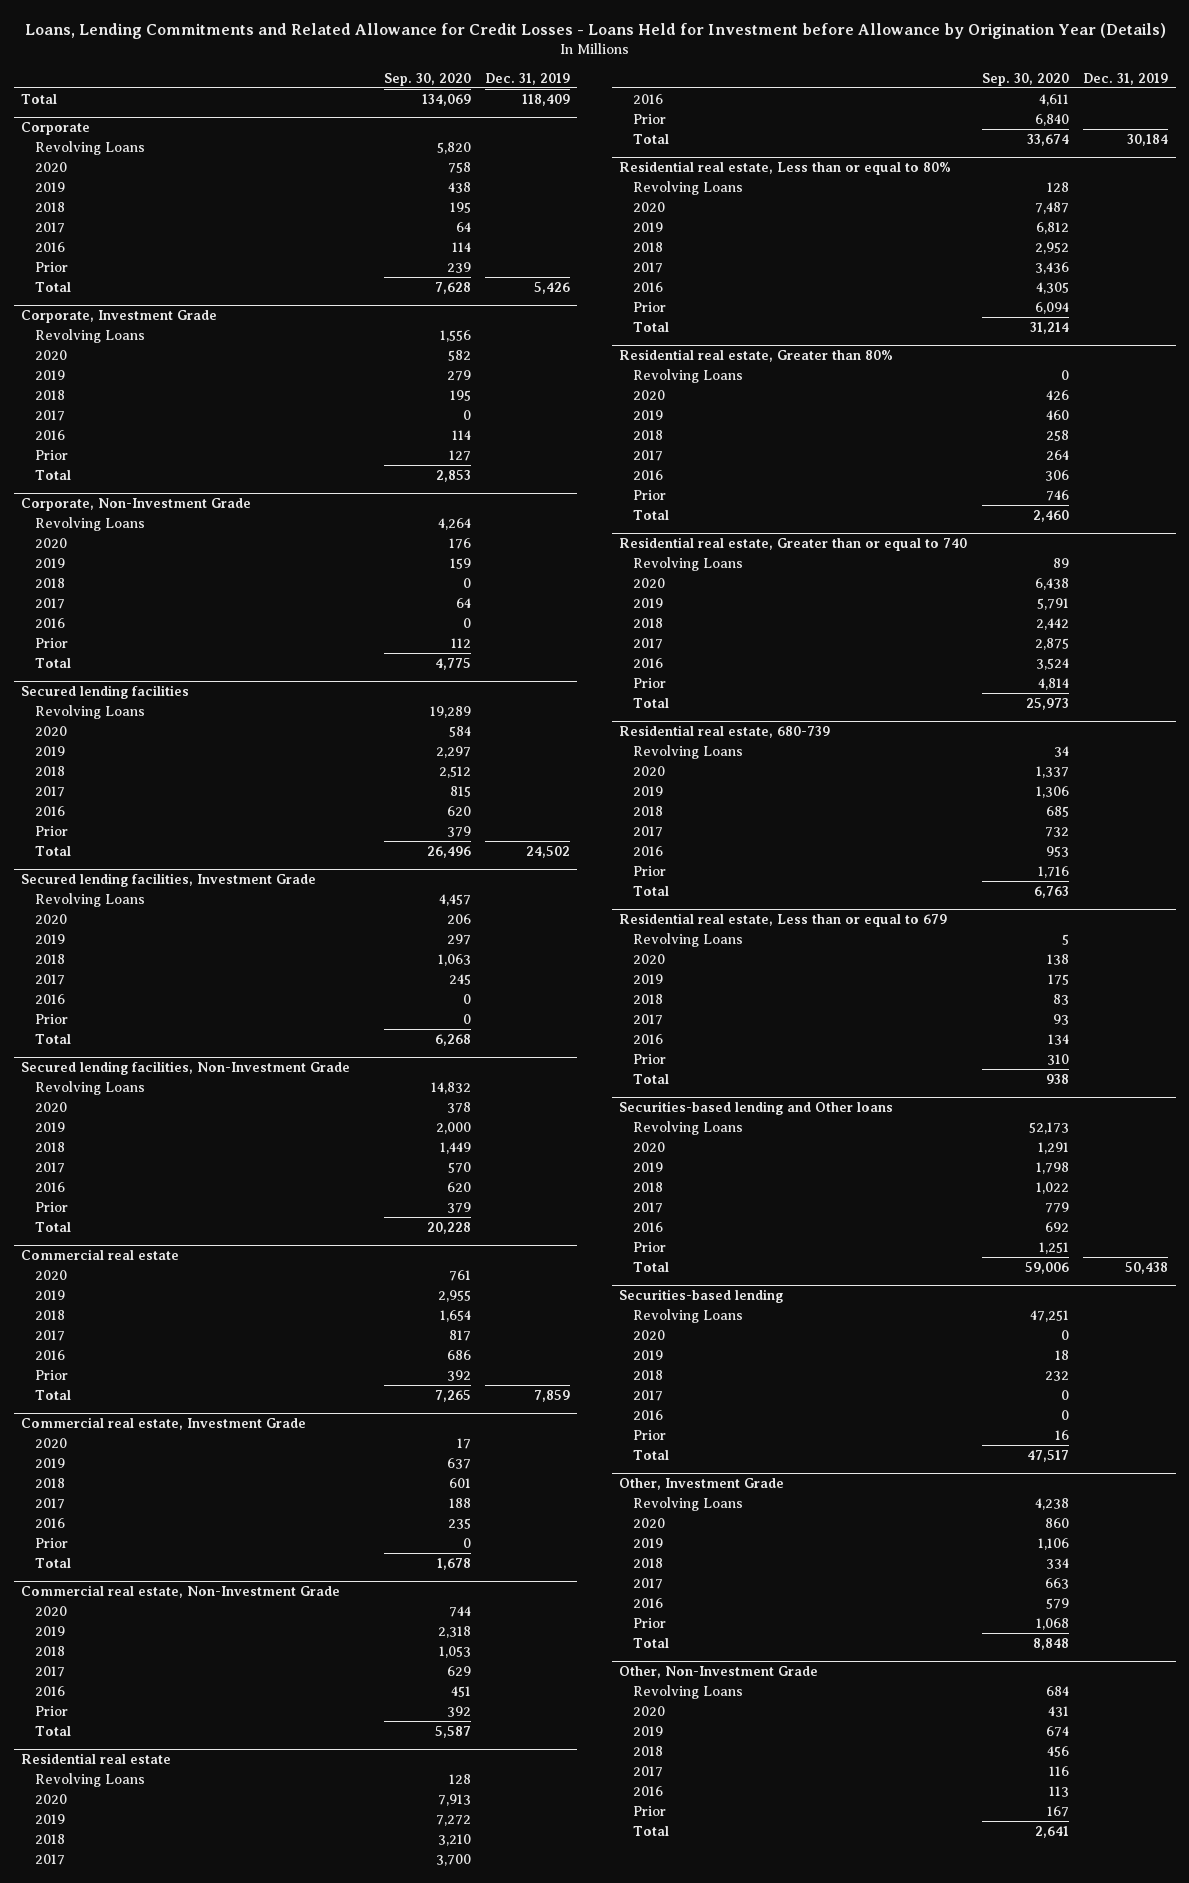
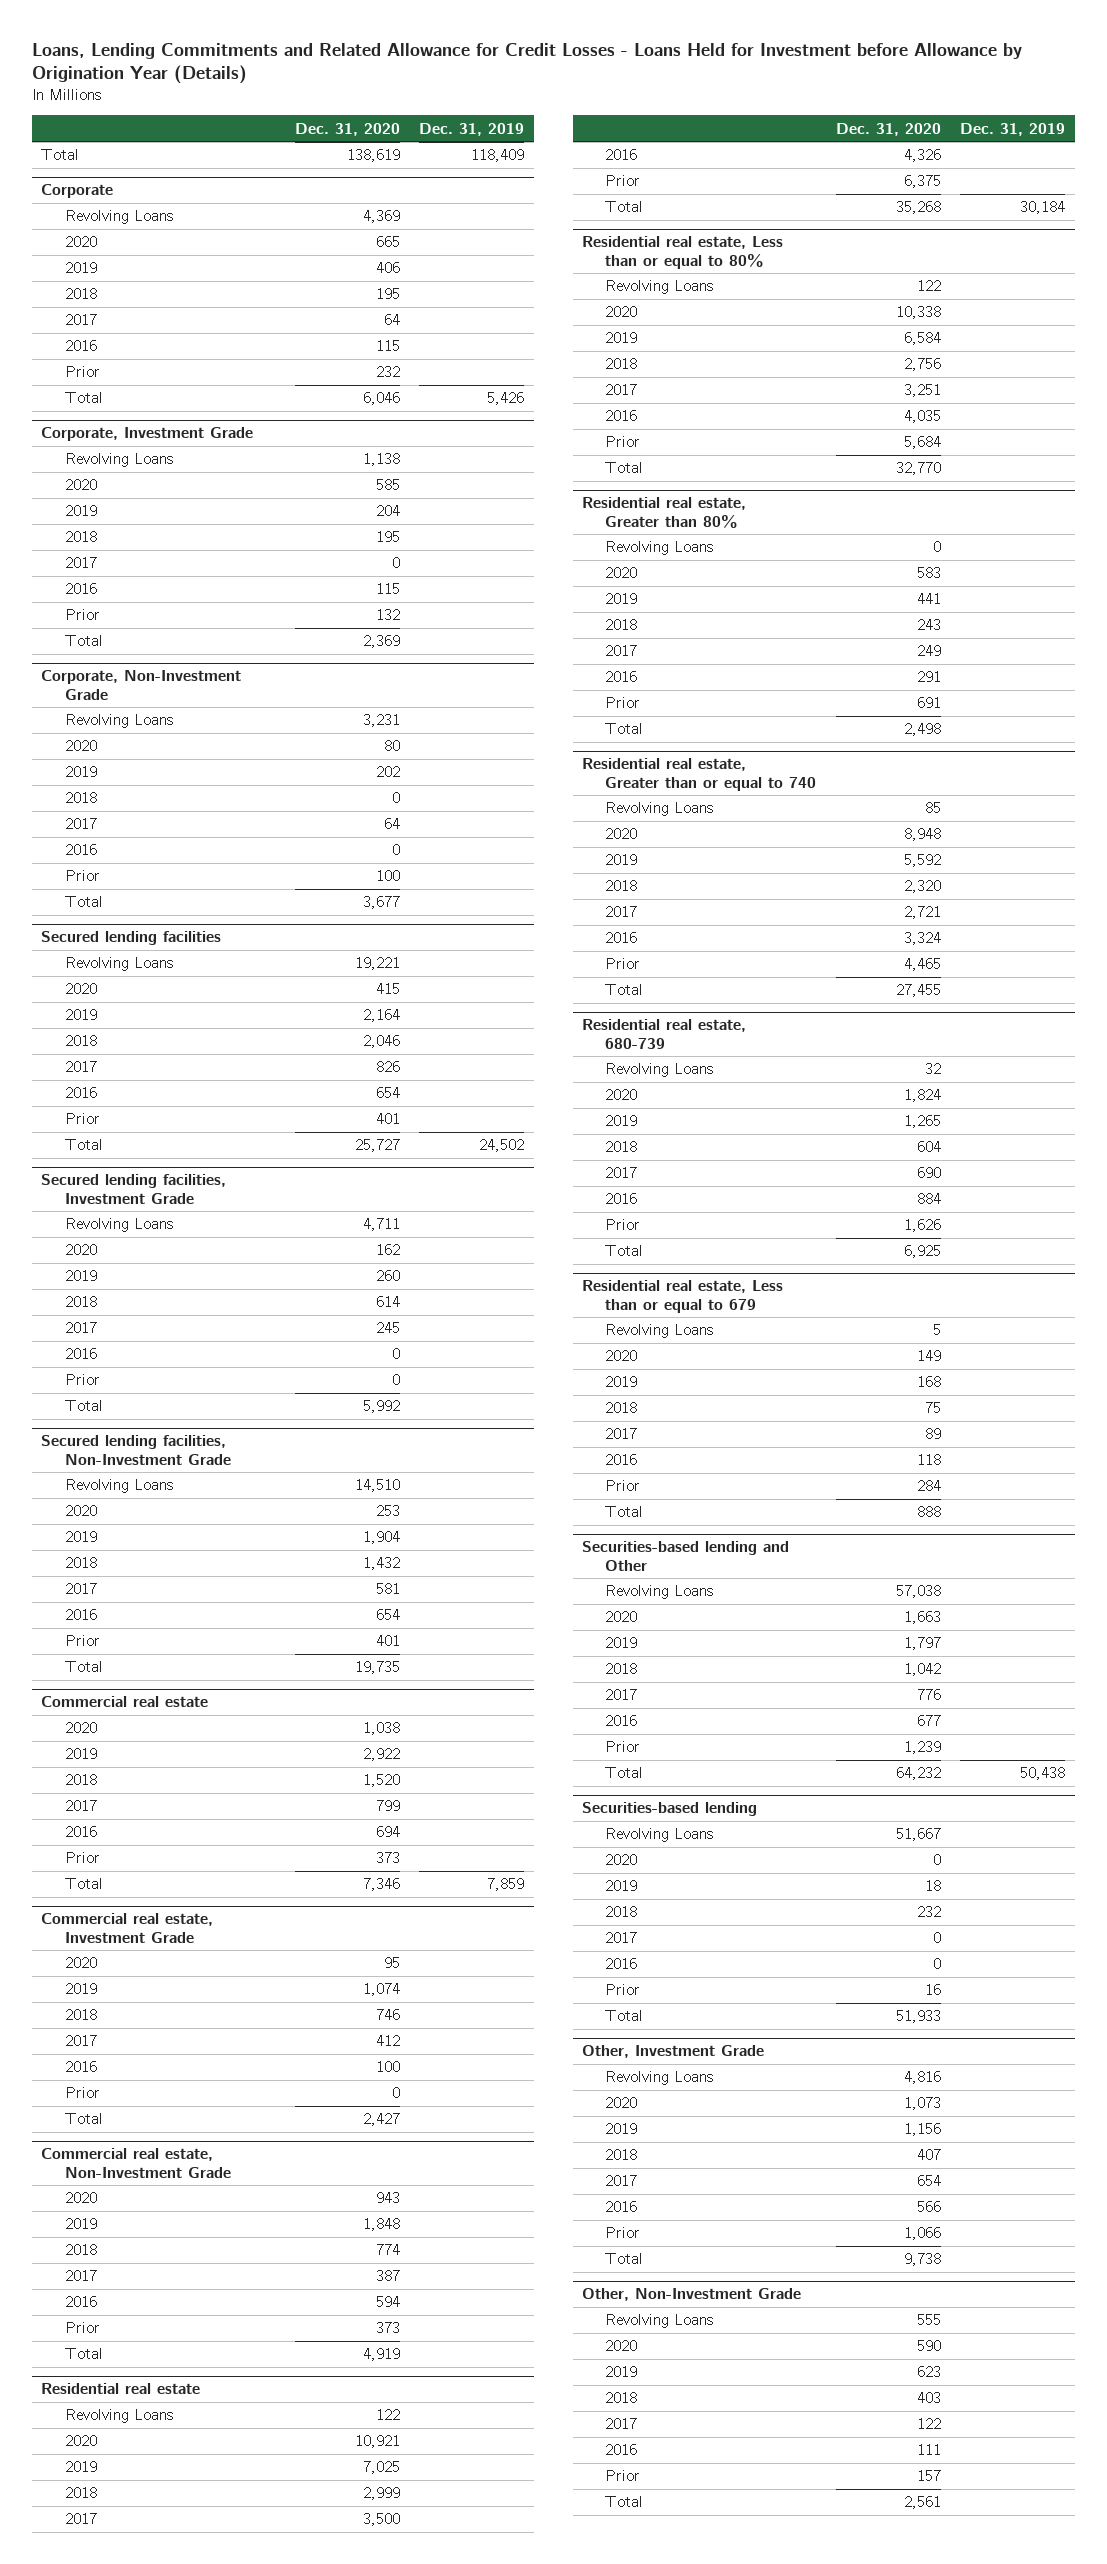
[383,72,471,86] Sep. 30, 2020 -> none
none -> [295,122,401,136] Dec. 31, 2020
[619,1100,894,1115] Securities-based lending and Other loans -> [582,1541,790,1571] Securities-based lending and Other

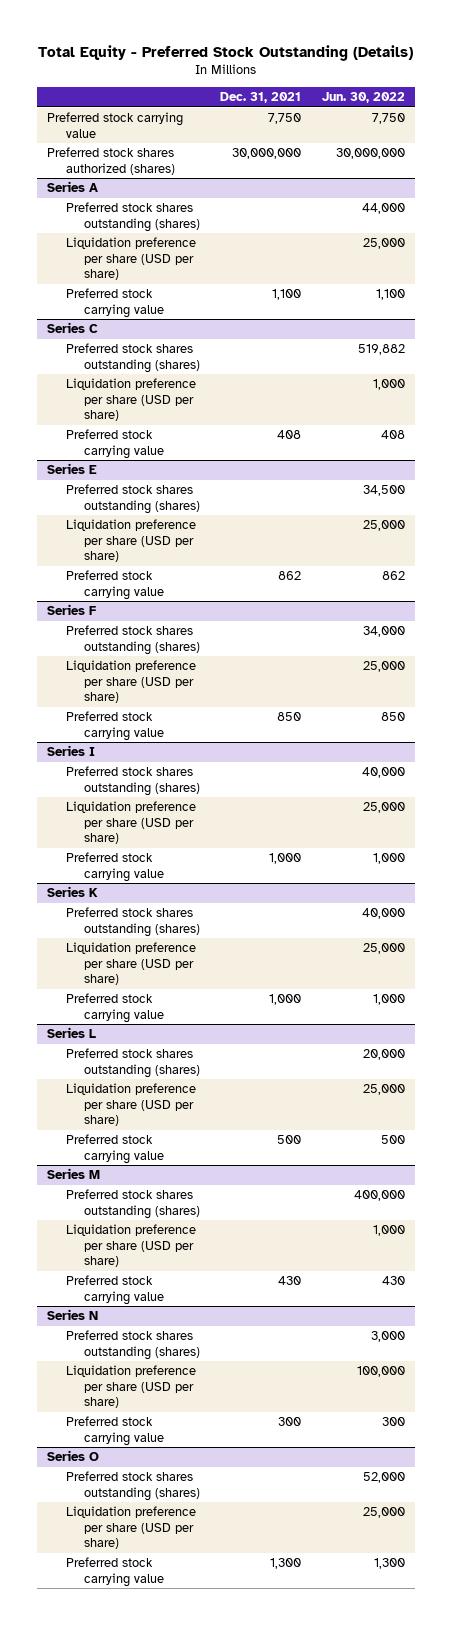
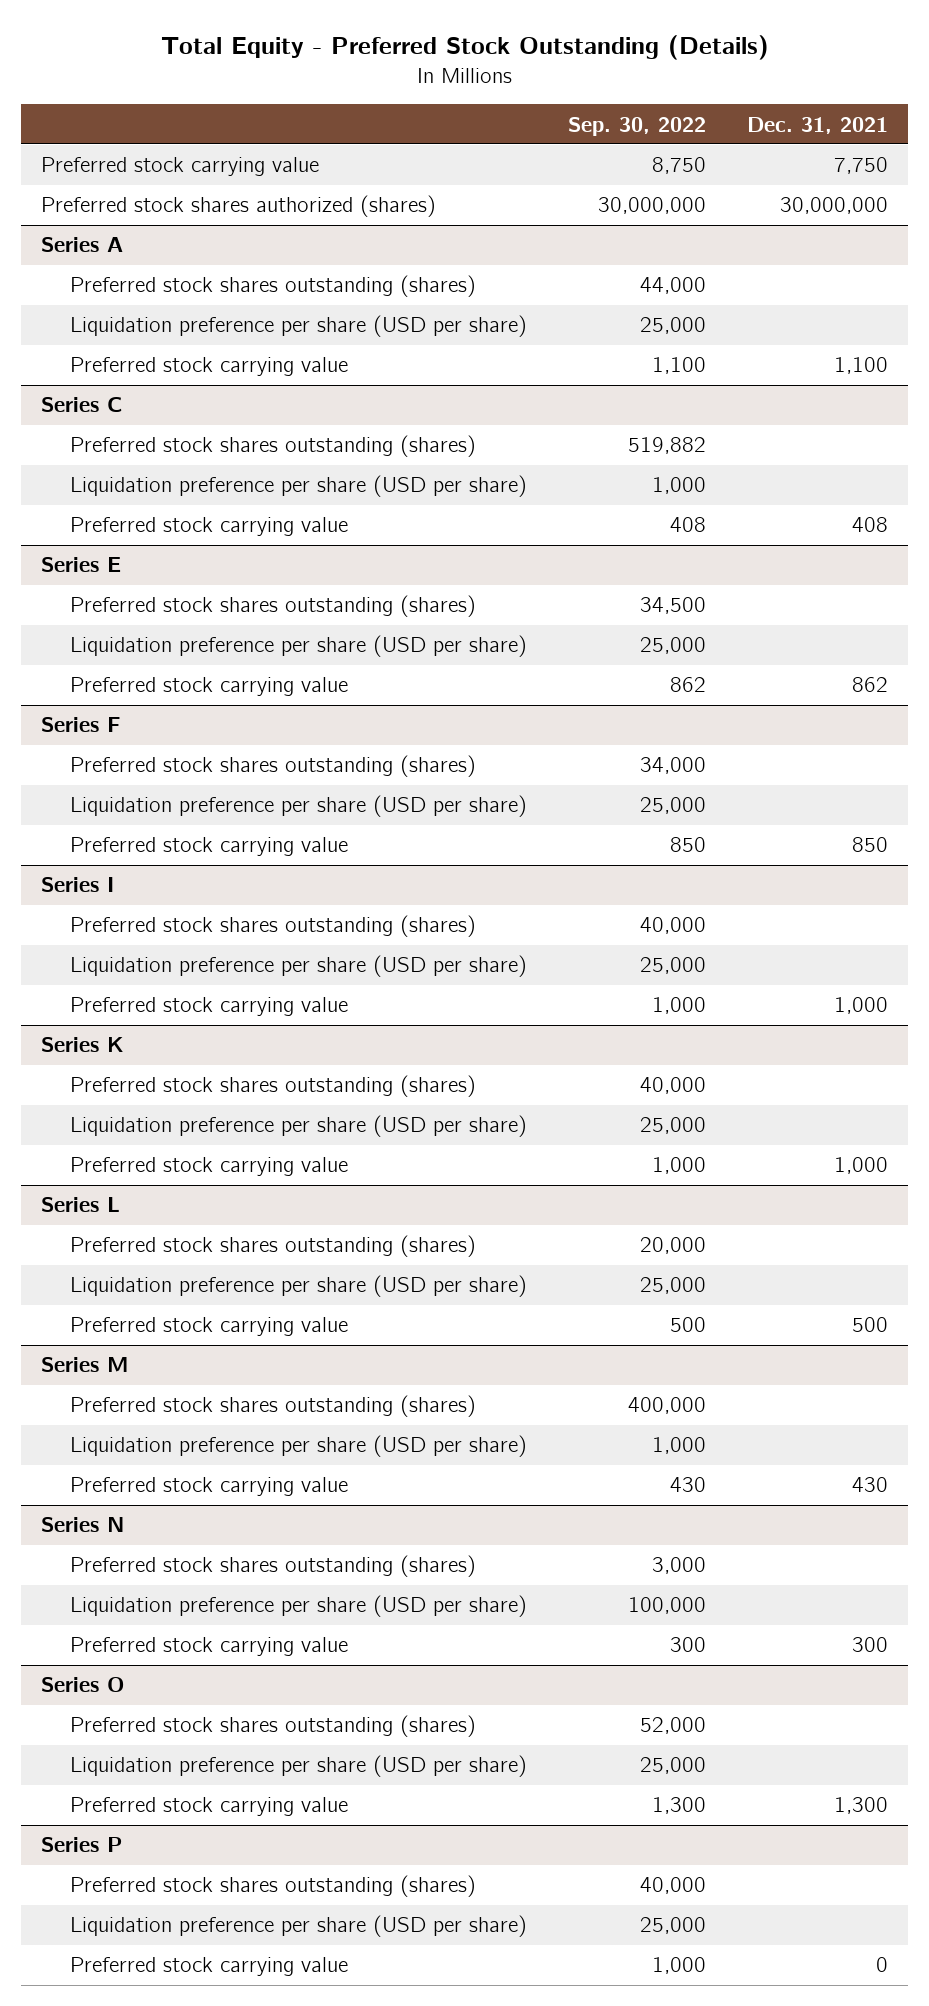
[321,92,405,104] Jun. 30, 2022 -> none
none -> [567,116,706,136] Sep. 30, 2022
none -> [41,1837,123,1853] Series P
none -> [69,1875,476,1898] Preferred stock shares outstanding (shares)
none -> [69,1915,527,1938] Liquidation preference per share (USD per share)
none -> [69,1957,348,1977] Preferred stock carrying value

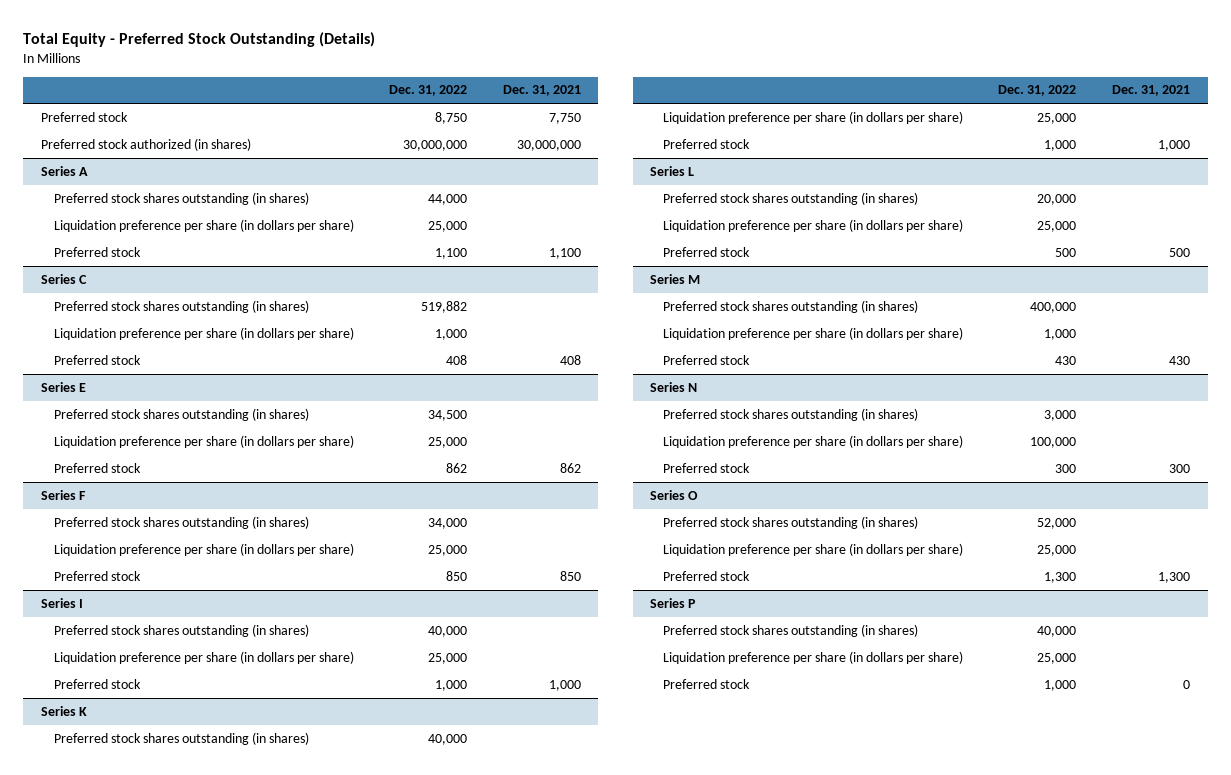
[567,116,706,136] Sep. 30, 2022 -> none
none -> [389,85,468,97] Dec. 31, 2022
[41,157,320,177] Preferred stock carrying value -> [41,111,129,122] Preferred stock
[41,195,437,218] Preferred stock shares authorized (shares) -> [41,137,252,151] Preferred stock authorized (in shares)
[69,275,476,298] Preferred stock shares outstanding (shares) -> [53,191,309,205] Preferred stock shares outstanding (in shares)
[69,315,527,338] Liquidation preference per share (USD per share) -> [53,218,354,232] Liquidation preference per share (in dollars per share)
[69,357,348,377] Preferred stock carrying value -> [53,246,141,257] Preferred stock
[69,435,476,458] Preferred stock shares outstanding (shares) -> [53,299,309,313] Preferred stock shares outstanding (in shares)
[69,475,527,498] Liquidation preference per share (USD per share) -> [53,326,354,340] Liquidation preference per share (in dollars per share)
[69,517,348,537] Preferred stock carrying value -> [53,354,141,365] Preferred stock
[69,595,476,618] Preferred stock shares outstanding (shares) -> [53,407,309,421] Preferred stock shares outstanding (in shares)
[69,635,527,658] Liquidation preference per share (USD per share) -> [53,434,354,448] Liquidation preference per share (in dollars per share)
[69,677,348,697] Preferred stock carrying value -> [53,462,141,473] Preferred stock
[69,755,476,778] Preferred stock shares outstanding (shares) -> [53,515,309,529] Preferred stock shares outstanding (in shares)
[69,795,527,818] Liquidation preference per share (USD per share) -> [53,542,354,556] Liquidation preference per share (in dollars per share)
[69,837,348,857] Preferred stock carrying value -> [53,570,141,581] Preferred stock
[69,915,476,938] Preferred stock shares outstanding (shares) -> [53,623,309,637] Preferred stock shares outstanding (in shares)
[69,955,527,978] Liquidation preference per share (USD per share) -> [53,650,354,664] Liquidation preference per share (in dollars per share)
[69,997,348,1017] Preferred stock carrying value -> [53,678,141,689] Preferred stock
[69,1075,476,1098] Preferred stock shares outstanding (shares) -> [53,731,309,745] Preferred stock shares outstanding (in shares)
[69,1115,527,1138] Liquidation preference per share (USD per share) -> [662,110,963,124] Liquidation preference per share (in dollars per share)
[69,1157,348,1177] Preferred stock carrying value -> [662,138,750,149] Preferred stock
[69,1235,476,1258] Preferred stock shares outstanding (shares) -> [662,191,918,205] Preferred stock shares outstanding (in shares)
[69,1275,527,1298] Liquidation preference per share (USD per share) -> [662,218,963,232] Liquidation preference per share (in dollars per share)
[69,1317,348,1337] Preferred stock carrying value -> [662,246,750,257] Preferred stock
[69,1395,476,1418] Preferred stock shares outstanding (shares) -> [662,299,918,313] Preferred stock shares outstanding (in shares)
[69,1435,527,1458] Liquidation preference per share (USD per share) -> [662,326,963,340] Liquidation preference per share (in dollars per share)
[69,1477,348,1497] Preferred stock carrying value -> [662,354,750,365] Preferred stock
[69,1555,476,1578] Preferred stock shares outstanding (shares) -> [662,407,918,421] Preferred stock shares outstanding (in shares)
[69,1595,527,1618] Liquidation preference per share (USD per share) -> [662,434,963,448] Liquidation preference per share (in dollars per share)
[69,1637,348,1657] Preferred stock carrying value -> [662,462,750,473] Preferred stock
[69,1715,476,1738] Preferred stock shares outstanding (shares) -> [662,515,918,529] Preferred stock shares outstanding (in shares)
[69,1755,527,1778] Liquidation preference per share (USD per share) -> [662,542,963,556] Liquidation preference per share (in dollars per share)
[69,1797,348,1817] Preferred stock carrying value -> [662,570,750,581] Preferred stock
[69,1875,476,1898] Preferred stock shares outstanding (shares) -> [662,623,918,637] Preferred stock shares outstanding (in shares)
[69,1915,527,1938] Liquidation preference per share (USD per share) -> [662,650,963,664] Liquidation preference per share (in dollars per share)
[69,1957,348,1977] Preferred stock carrying value -> [662,678,750,689] Preferred stock

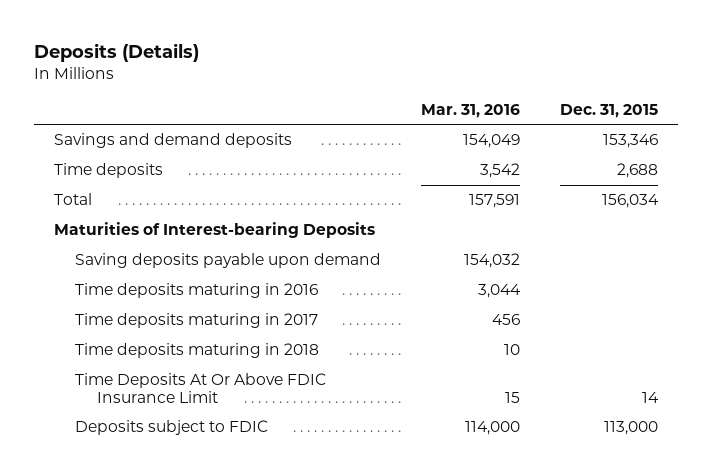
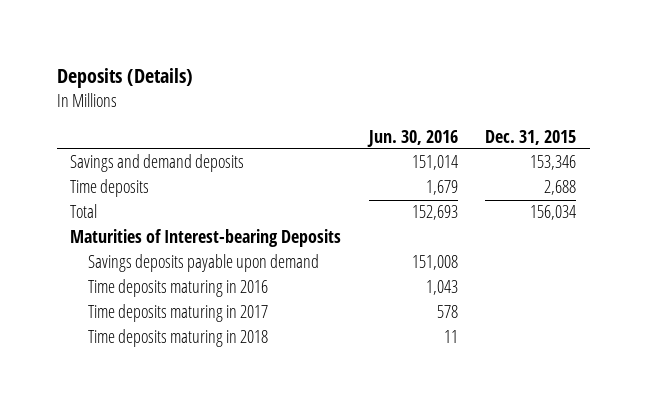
[421,104,521,119] Mar. 31, 2016 -> none
none -> [366,129,458,147] Jun. 30, 2016
[75,253,382,269] Saving deposits payable upon demand -> [88,254,320,273] Savings deposits payable upon demand
[75,373,327,404] Time Deposits At Or Above FDIC Insurance Limit -> none
[75,420,269,436] Deposits subject to FDIC -> none

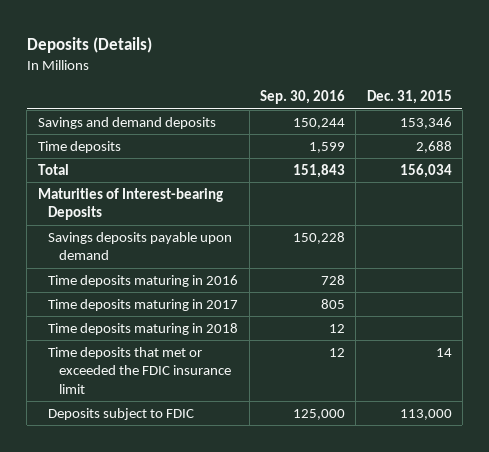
[366,129,458,147] Jun. 30, 2016 -> none
none -> [259,90,345,105] Sep. 30, 2016
none -> [48,346,231,394] Time deposits that met or exceeded the FDIC insurance limit
none -> [48,407,195,420] Deposits subject to FDIC

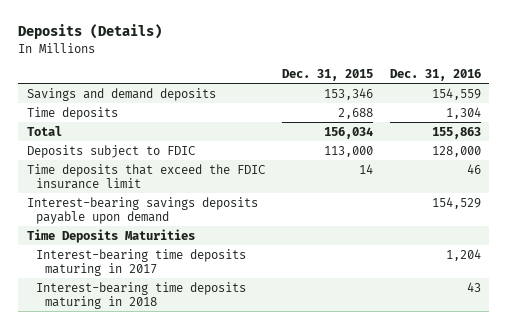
[259,90,345,105] Sep. 30, 2016 -> none
none -> [389,68,481,81] Dec. 31, 2016
[37,187,223,221] Maturities of Interest-bearing Deposits -> none
[48,231,233,261] Savings deposits payable upon demand -> none
[48,274,239,287] Time deposits maturing in 2016 -> none
[48,298,239,311] Time deposits maturing in 2017 -> none
[48,322,239,335] Time deposits maturing in 2018 -> none
[48,346,231,394] Time deposits that met or exceeded the FDIC insurance limit -> none
none -> [26,163,265,189] Time deposits that exceed the FDIC insurance limit
none -> [26,196,258,224] Interest-bearing savings deposits payable upon demand
none -> [26,228,195,243] Time Deposits Maturities
none -> [35,248,246,276] Interest-bearing time deposits maturing in 2017
none -> [35,281,246,309] Interest-bearing time deposits maturing in 2018

